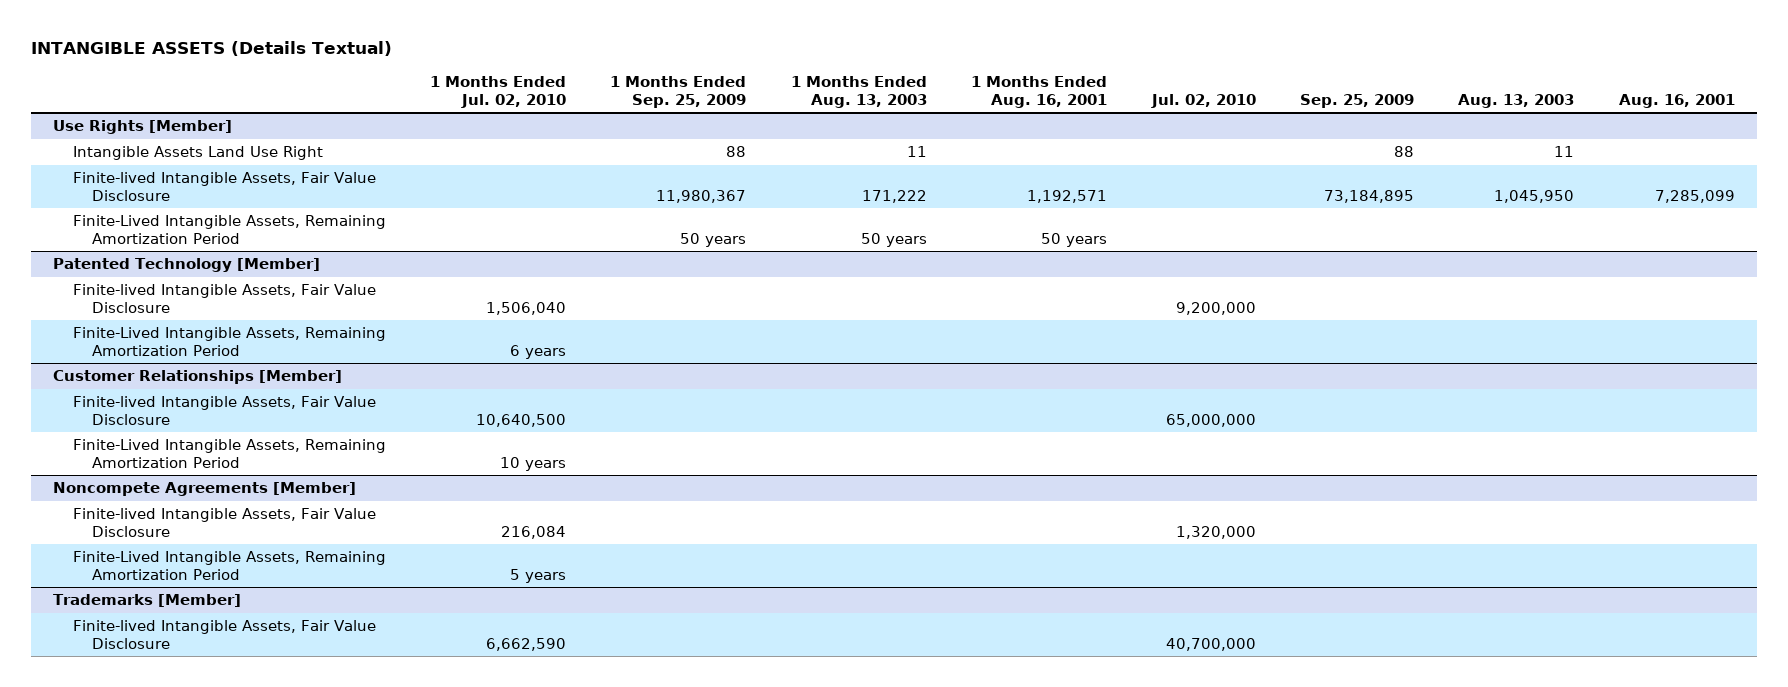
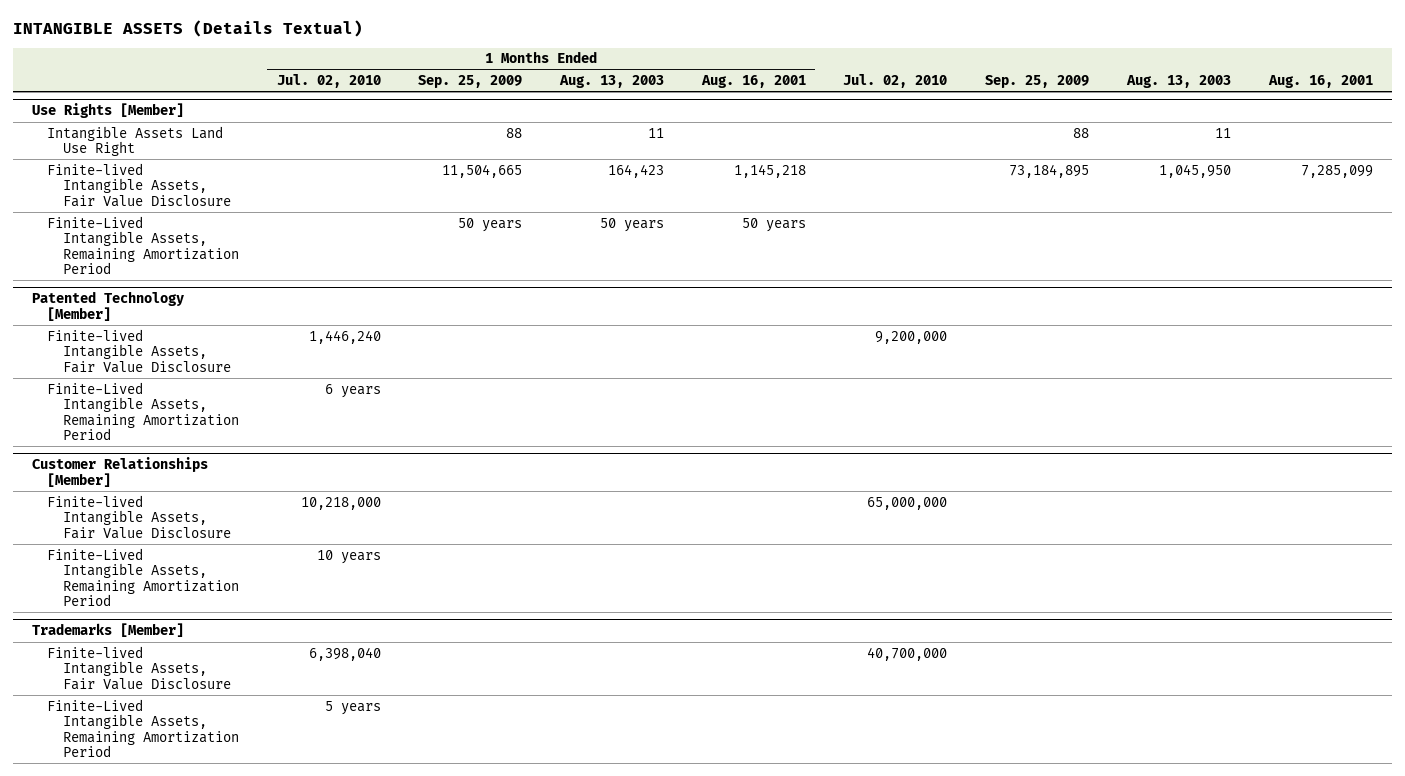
[656,189,747,203] 11,980,367 -> [442,163,523,178] 11,504,665
[861,189,927,203] 171,222 -> [608,163,665,178] 164,423
[1027,189,1108,203] 1,192,571 -> [733,163,806,178] 1,145,218
[485,301,566,315] 1,506,040 -> [308,329,381,344] 1,446,240
[475,413,566,427] 10,640,500 -> [300,496,381,510] 10,218,000
[53,482,357,497] Noncompete Agreements [Member] -> none
[72,508,376,537] Finite-lived Intangible Assets, Fair Value Disclosure -> none
[72,551,386,580] Finite-Lived Intangible Assets, Remaining Amortization Period -> none
[485,637,566,651] 6,662,590 -> [308,646,381,661] 6,398,040
none -> [47,698,239,758] Finite-Lived Intangible Assets, Remaining Amortization Period

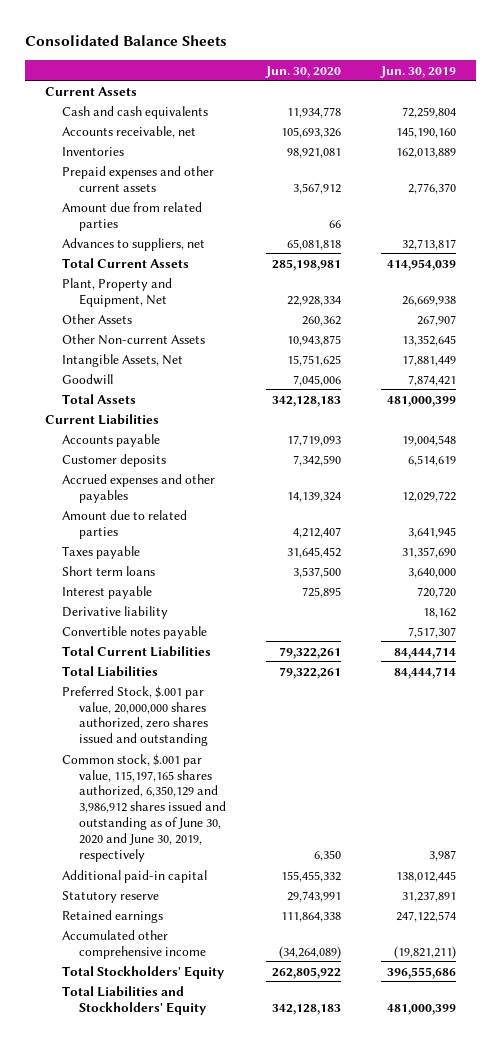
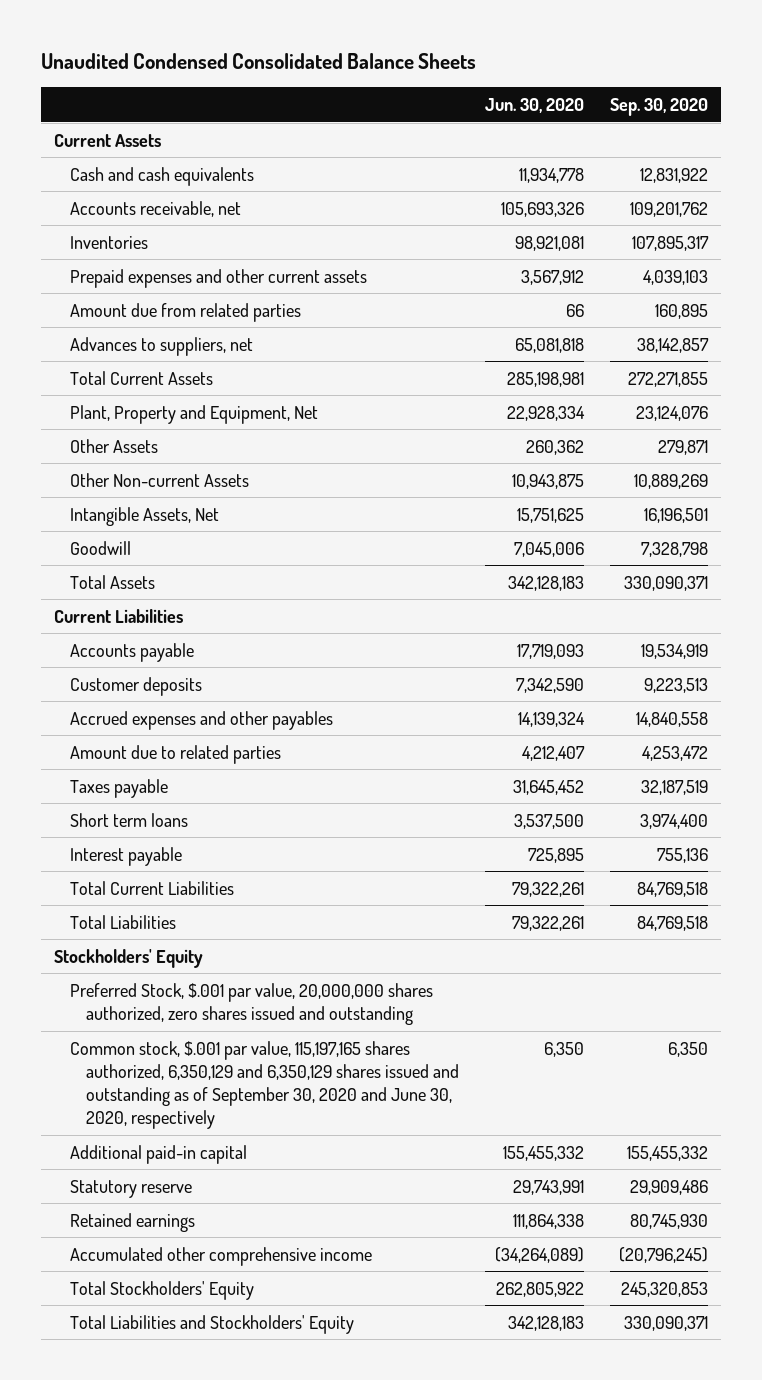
[25,35,228,47] Consolidated Balance Sheets -> [41,53,477,70] Unaudited Condensed Consolidated Balance Sheets
[380,65,457,78] Jun. 30, 2019 -> none
none -> [609,98,708,117] Sep. 30, 2020
[62,605,169,619] Derivative liability -> none
[62,625,208,639] Convertible notes payable -> none
none -> [54,948,204,968] Stockholders' Equity
[62,753,227,863] Common stock, $.001 par value, 115,197,165 shares authorized, 6,350,129 and 3,986,912 shares issued and outstanding as of June 30, 2020 and June 30, 2019, respectively -> [70,1040,460,1130] Common stock, $.001 par value, 115,197,165 shares authorized, 6,350,129 and 6,350,129 shares issued and outstanding as of September 30, 2020 and June 30, 2020, respectively

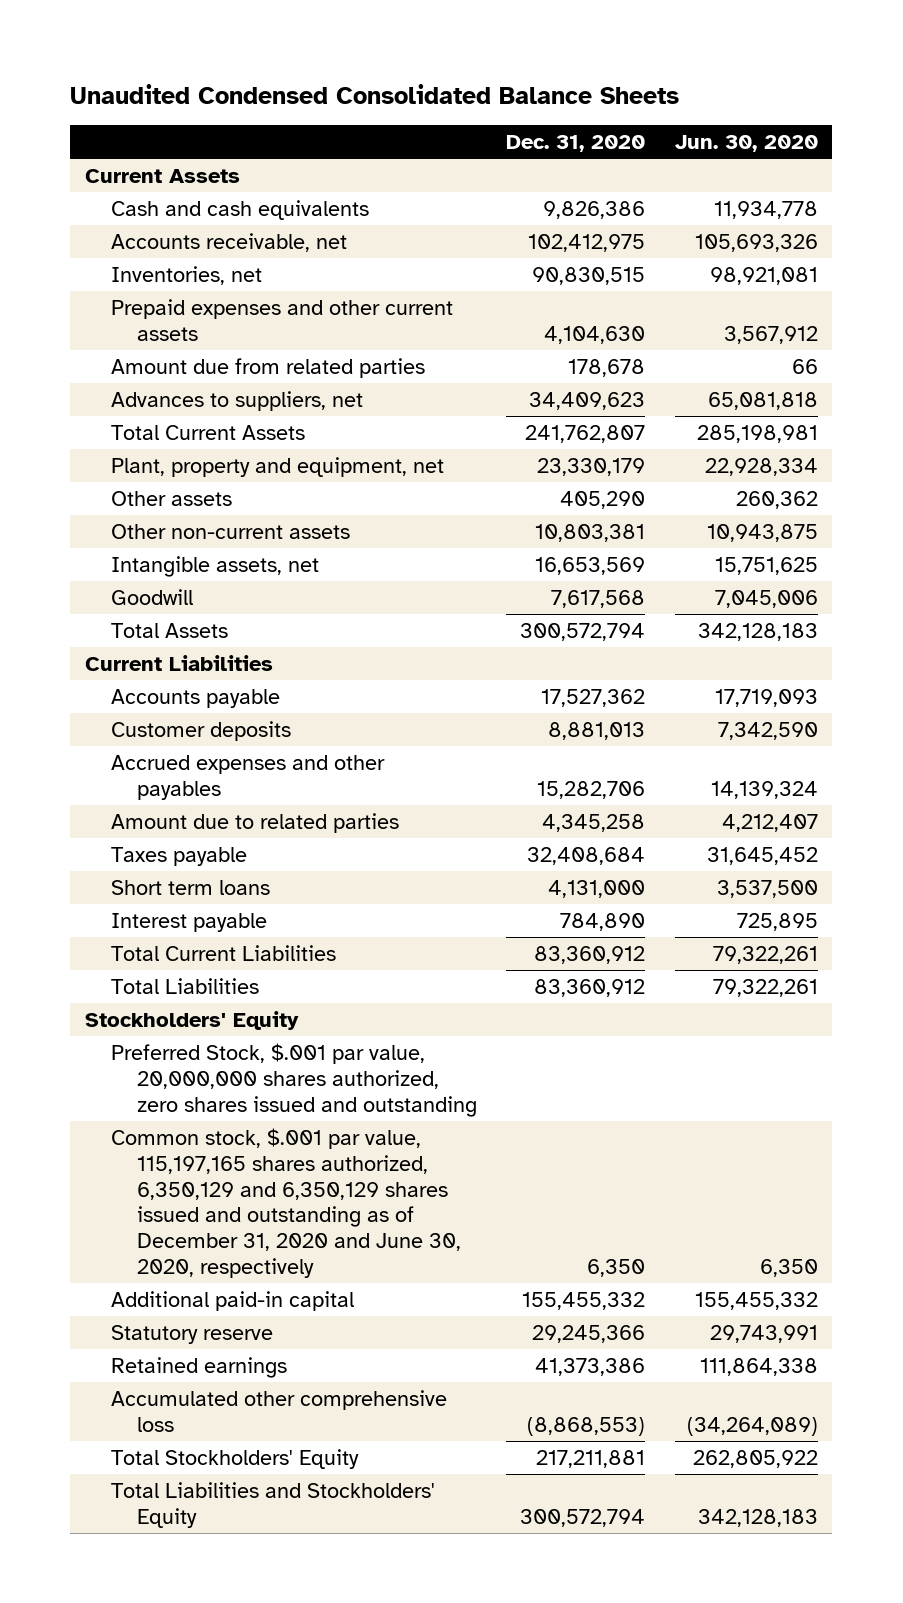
[609,98,708,117] Sep. 30, 2020 -> none
none -> [506,135,646,153] Dec. 31, 2020
[70,235,149,249] Inventories -> [111,265,263,285] Inventories, net
[70,404,319,424] Plant, Property and Equipment, Net -> [111,456,445,477] Plant, property and equipment, net
[70,438,159,453] Other Assets -> [111,490,233,506] Other assets
[70,472,250,487] Other Non-current Assets -> [111,523,351,539] Other non-current assets
[70,506,220,526] Intangible Assets, Net -> [111,555,320,577] Intangible assets, net
[70,1040,460,1130] Common stock, $.001 par value, 115,197,165 shares authorized, 6,350,129 and 6,350,129 shares issued and outstanding as of September 30, 2020 and June 30, 2020, respectively -> [111,1127,462,1278] Common stock, $.001 par value, 115,197,165 shares authorized, 6,350,129 and 6,350,129 shares issued and outstanding as of December 31, 2020 and June 30, 2020, respectively
[70,1246,373,1266] Accumulated other comprehensive income -> [111,1389,448,1432] Accumulated other comprehensive loss

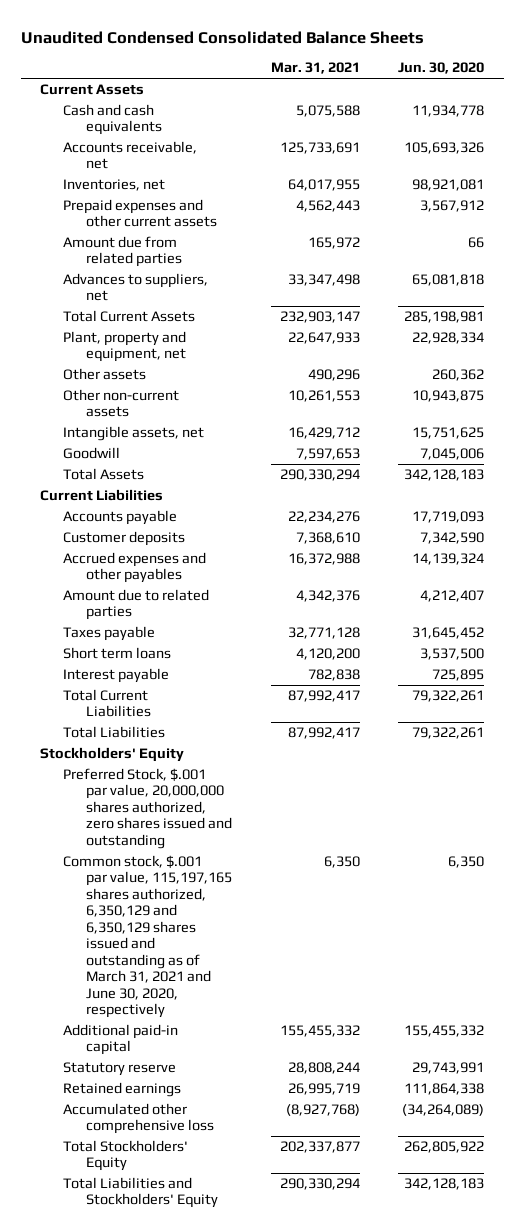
[506,135,646,153] Dec. 31, 2020 -> none
none -> [270,62,360,75] Mar. 31, 2021
[111,1127,462,1278] Common stock, $.001 par value, 115,197,165 shares authorized, 6,350,129 and 6,350,129 shares issued and outstanding as of December 31, 2020 and June 30, 2020, respectively -> [63,855,232,1019] Common stock, $.001 par value, 115,197,165 shares authorized, 6,350,129 and 6,350,129 shares issued and outstanding as of March 31, 2021 and June 30, 2020, respectively

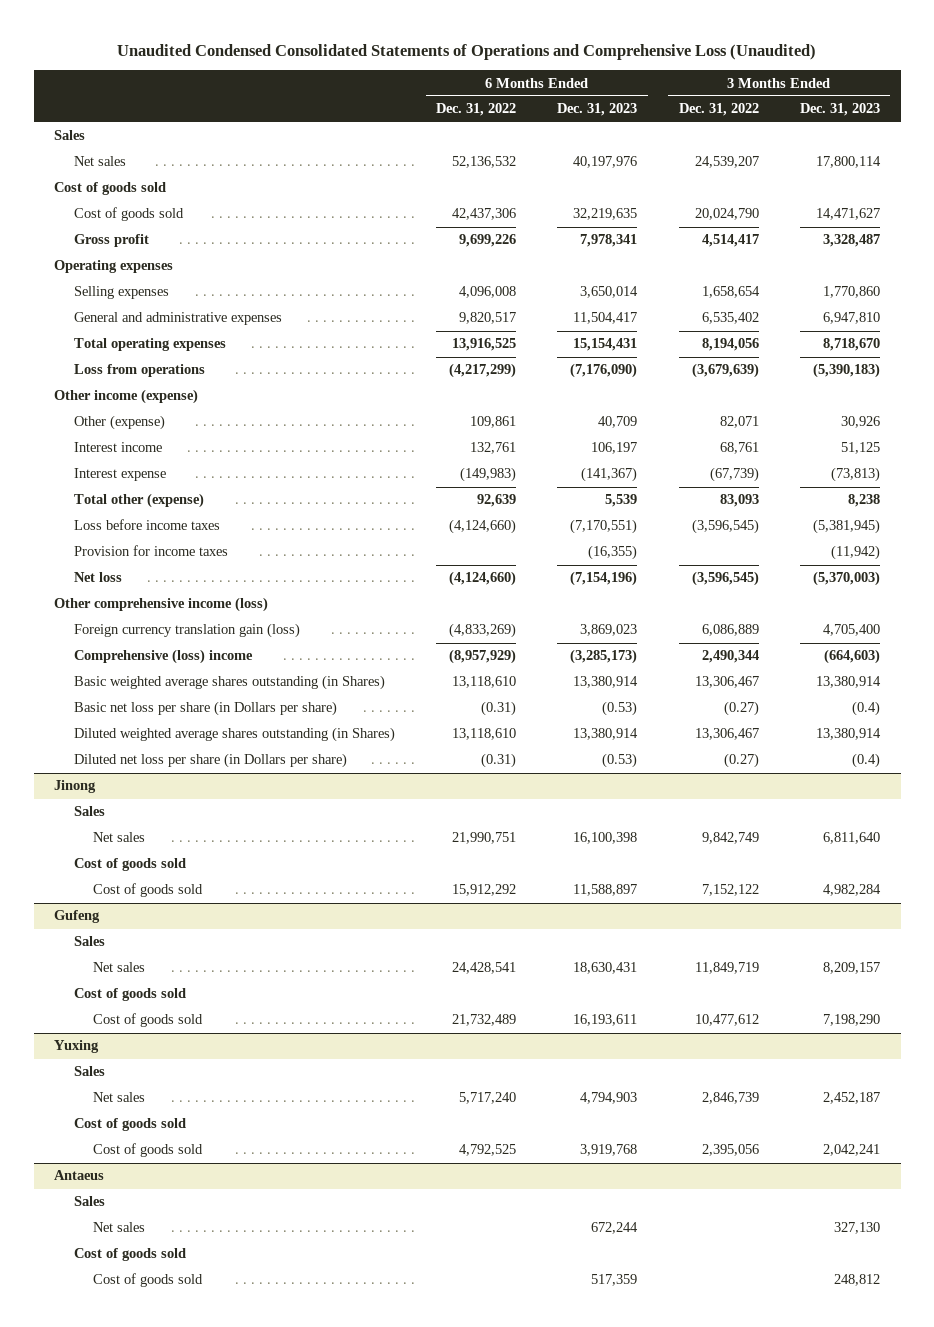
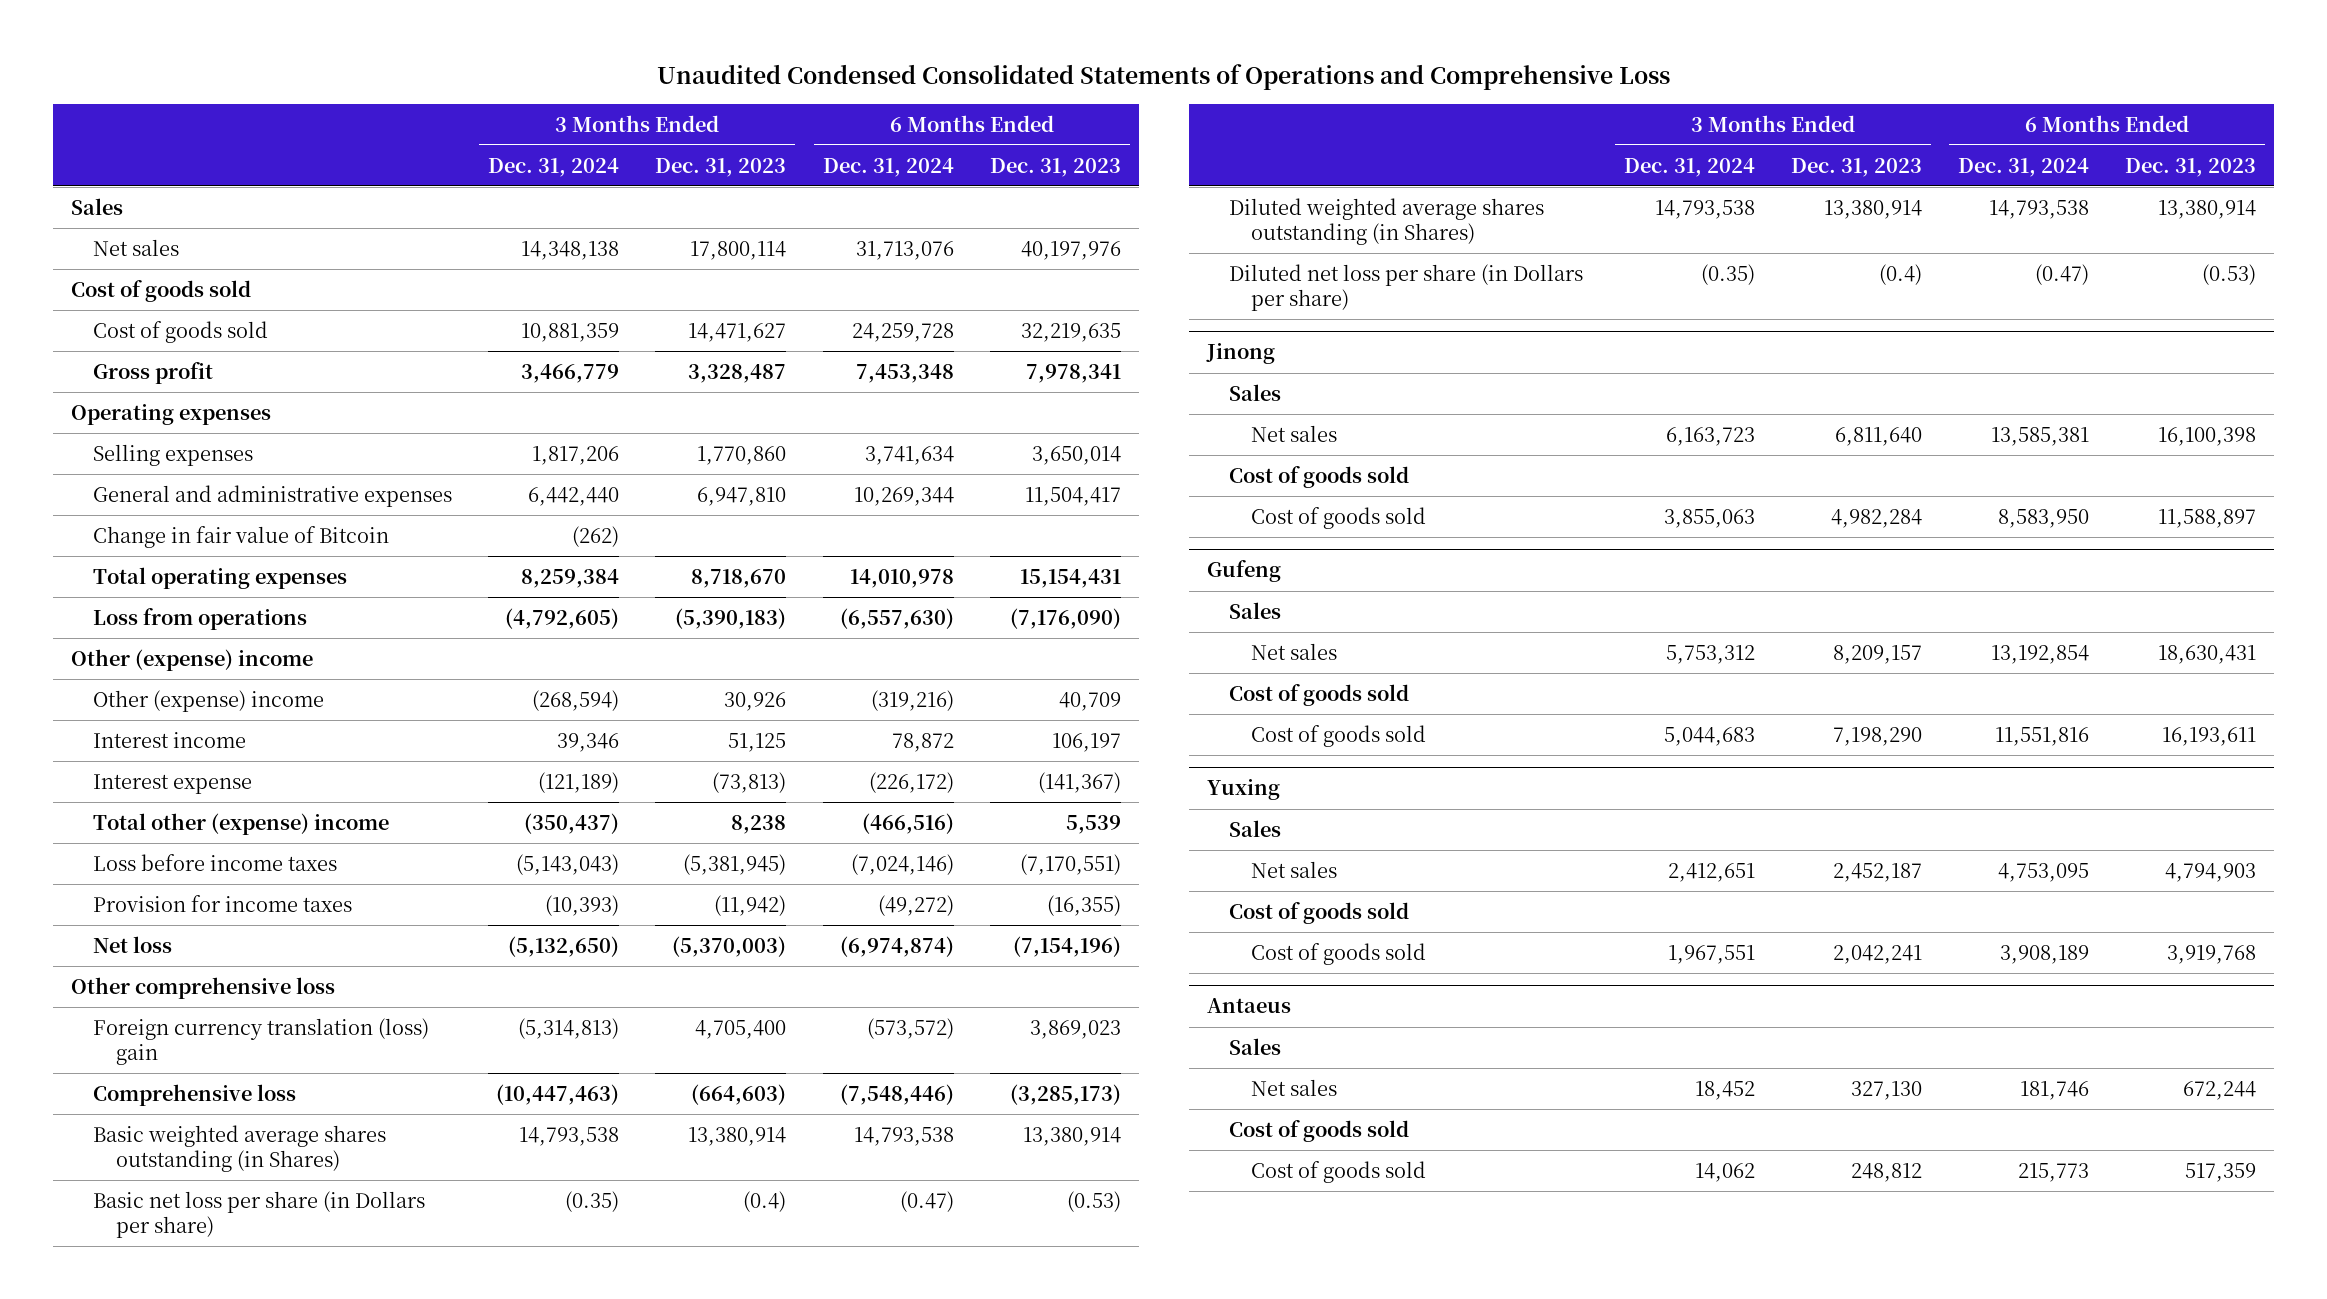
[117,43,817,60] Unaudited Condensed Consolidated Statements of Operations and Comprehensive Loss (Unaudited) -> [656,63,1670,90] Unaudited Condensed Consolidated Statements of Operations and Comprehensive Loss
[436,103,517,117] Dec. 31, 2022 -> none
[678,103,759,117] Dec. 31, 2022 -> none
none -> [488,157,620,177] Dec. 31, 2024
none -> [822,157,954,177] Dec. 31, 2024
none -> [93,525,390,548] Change in fair value of Bitcoin
[54,389,199,405] Other income (expense) -> [70,648,313,671] Other (expense) income
[73,415,165,431] Other (expense) -> [93,689,325,712] Other (expense) income
[73,493,204,509] Total other (expense) -> [93,812,390,835] Total other (expense) income
[54,597,269,613] Other comprehensive income (loss) -> [70,976,335,999] Other comprehensive loss
[73,623,300,639] Foreign currency translation gain (loss) -> [93,1017,430,1066] Foreign currency translation (loss) gain
[73,649,253,665] Comprehensive (loss) income -> [93,1083,297,1106] Comprehensive loss

